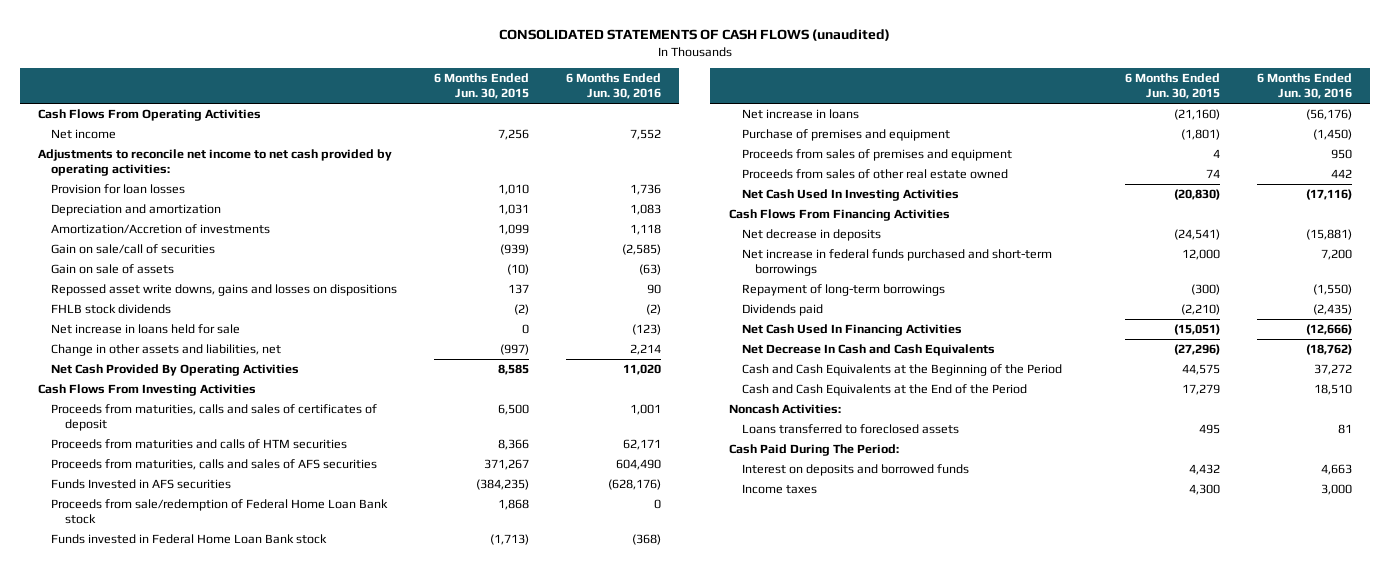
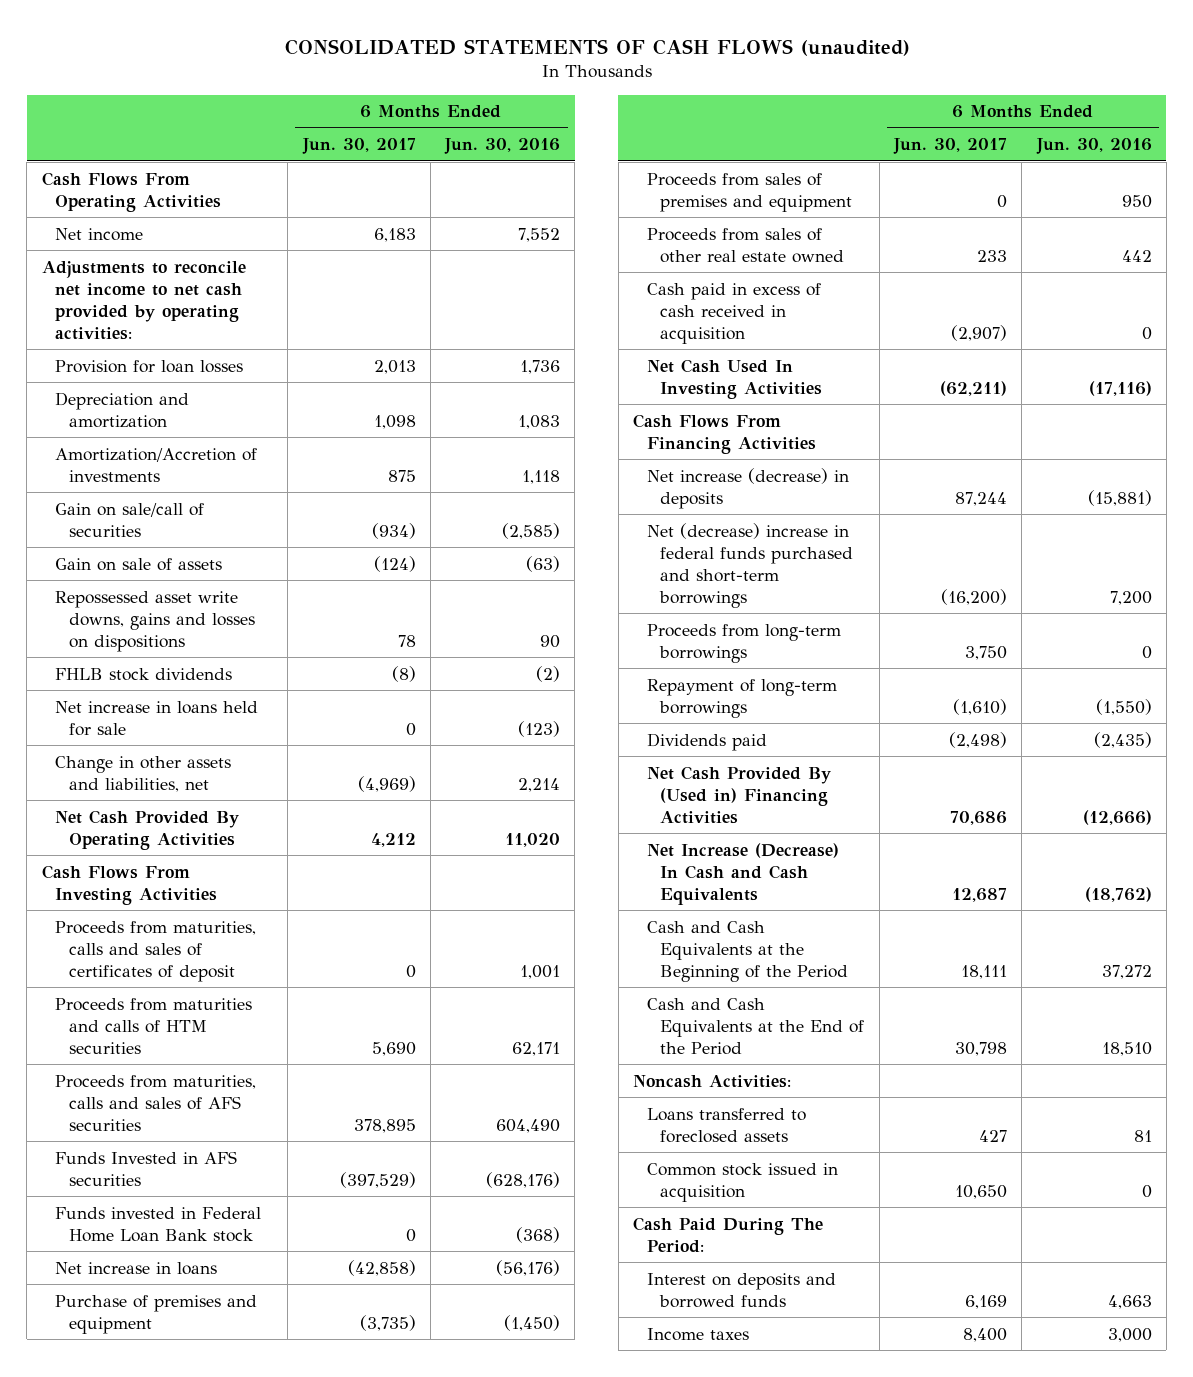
[434,73,530,100] 6 Months Ended Jun. 30, 2015 -> none
none -> [301,138,416,155] Jun. 30, 2017
[51,284,398,297] Repossed asset write downs, gains and losses on dispositions -> [55,590,256,652] Repossessed asset write downs, gains and losses on dispositions
[51,499,389,525] Proceeds from sale/redemption of Federal Home Loan Bank stock -> none
none -> [646,282,821,344] Cash paid in excess of cash received in acquisition
[741,229,881,242] Net decrease in deposits -> [646,467,849,509] Net increase (decrease) in deposits
[741,249,1052,277] Net increase in federal funds purchased and short-term borrowings -> [646,522,854,608] Net (decrease) increase in federal funds purchased and short-term borrowings
none -> [646,623,841,663] Proceeds from long-term borrowings
[741,324,962,337] Net Cash Used In Financing Activities -> [646,765,831,824] Net Cash Provided By (Used in) Financing Activities
[741,344,995,357] Net Decrease In Cash and Cash Equivalents -> [646,842,839,905] Net Increase (Decrease) In Cash and Cash Equivalents
none -> [646,1162,838,1202] Common stock issued in acquisition

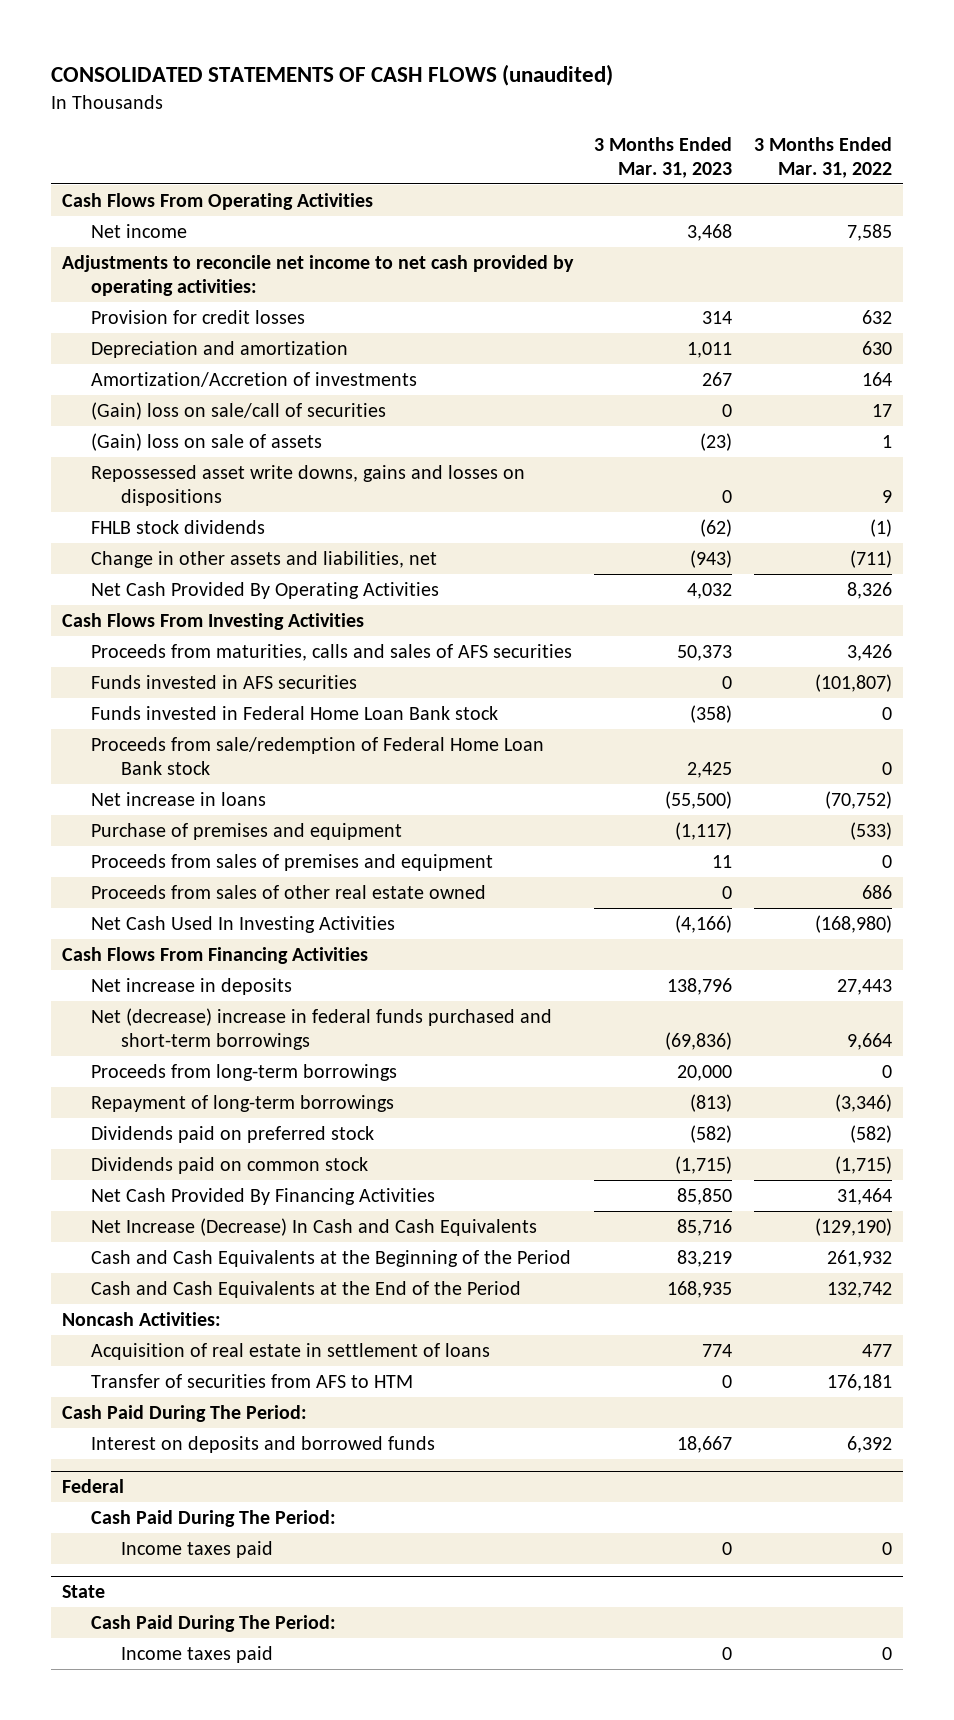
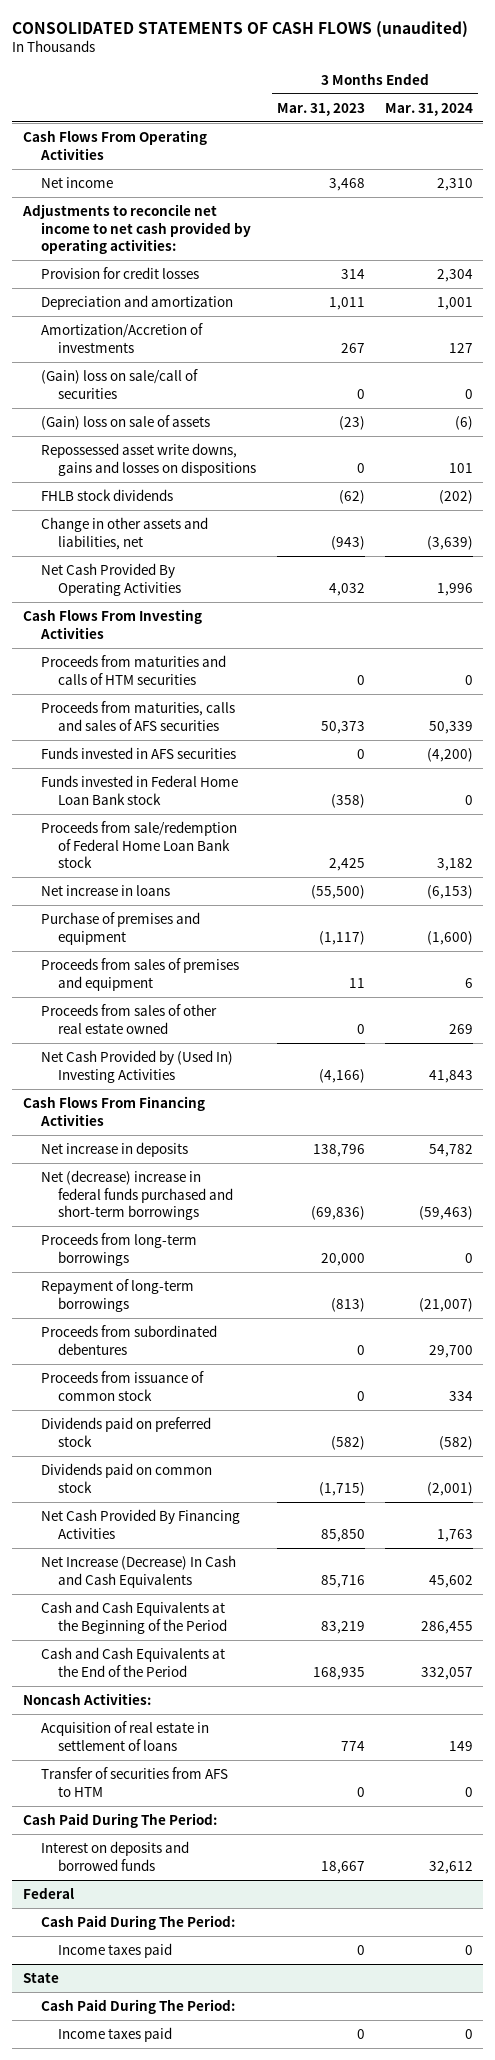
[754,136,893,178] 3 Months Ended Mar. 31, 2022 -> none
none -> [384,102,473,116] Mar. 31, 2024
none -> [40,655,226,685] Proceeds from maturities and calls of HTM securities
[91,916,396,934] Net Cash Used In Investing Activities -> [40,1050,233,1083] Net Cash Provided by (Used In) Investing Activities
none -> [40,1325,217,1355] Proceeds from subordinated debentures
none -> [40,1371,204,1401] Proceeds from issuance of common stock

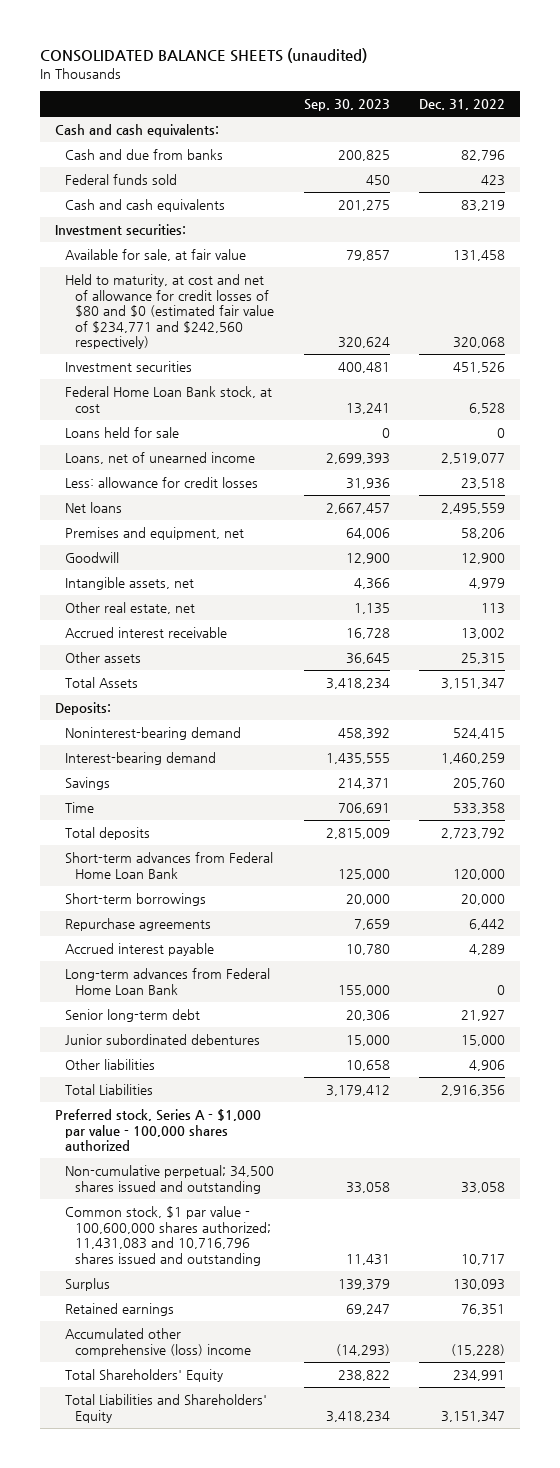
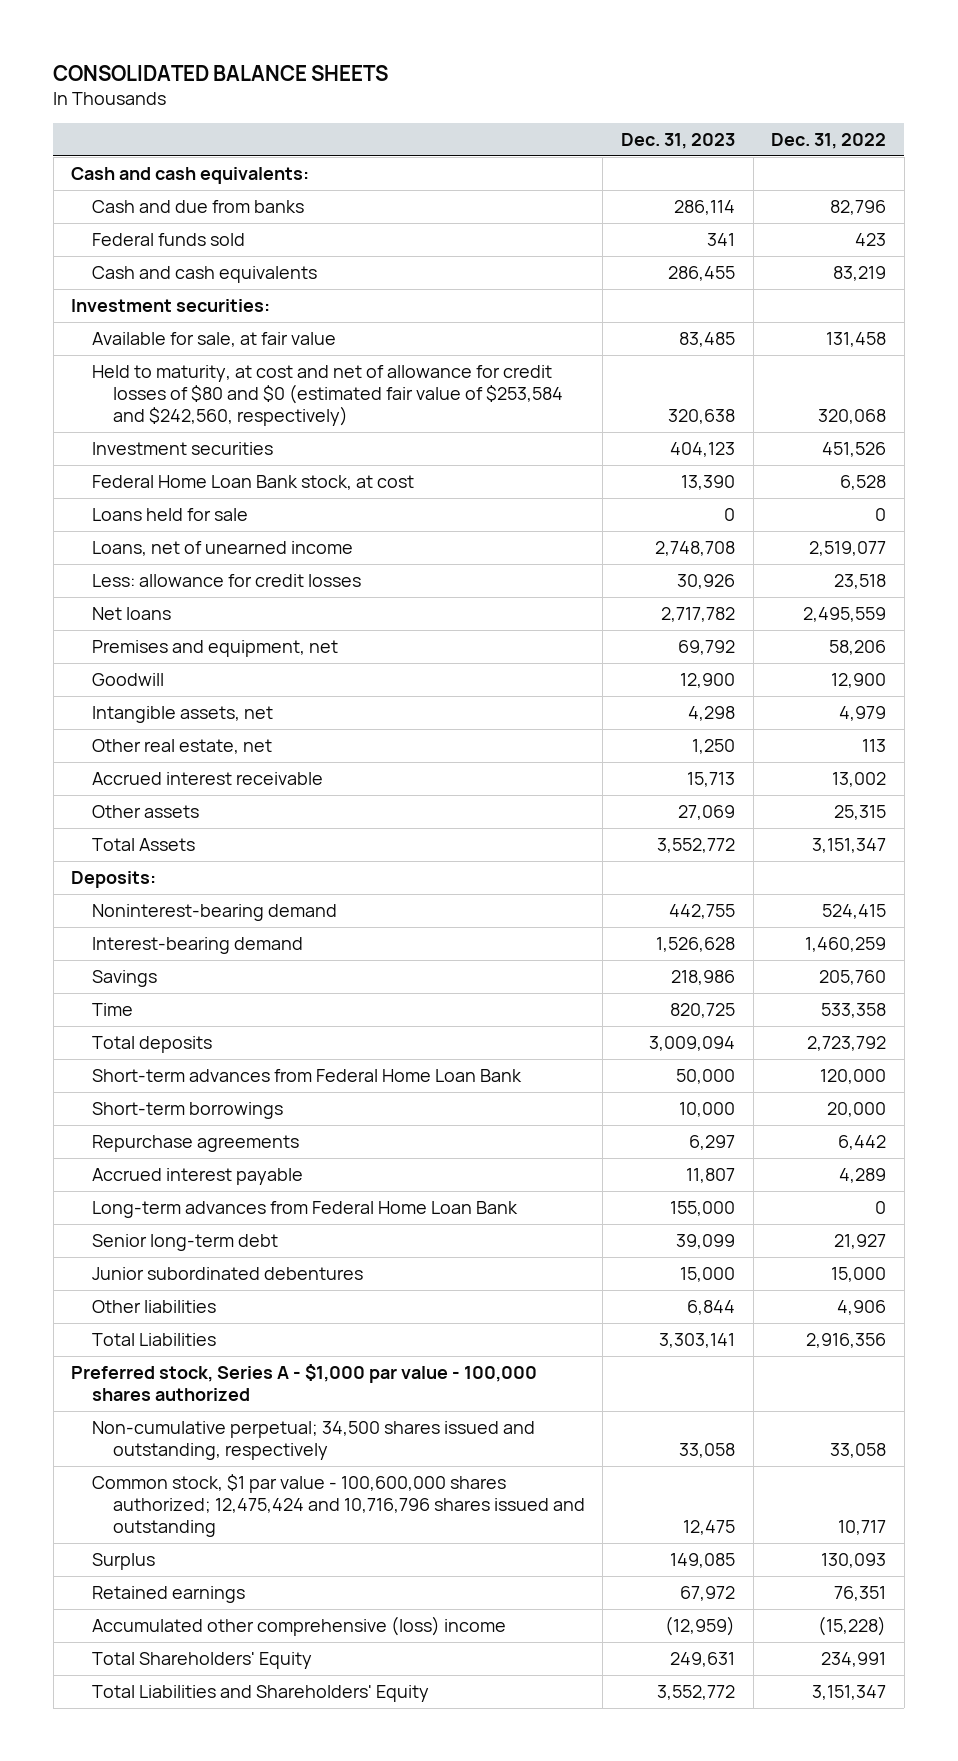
[40,48,368,64] CONSOLIDATED BALANCE SHEETS (unaudited) -> [53,64,389,81] CONSOLIDATED BALANCE SHEETS
[303,99,390,112] Sep. 30, 2023 -> none
none -> [620,132,735,149] Dec. 31, 2023
[65,274,275,350] Held to maturity, at cost and net of allowance for credit losses of $80 and $0 (estimated fair value of $234,771 and $242,560 respectively) -> [92,364,563,427] Held to maturity, at cost and net of allowance for credit losses of $80 and $0 (estimated fair value of $253,584 and $242,560, respectively)
[65,1165,275,1194] Non-cumulative perpetual; 34,500 shares issued and outstanding -> [92,1420,536,1461] Non-cumulative perpetual; 34,500 shares issued and outstanding, respectively
[65,1206,272,1266] Common stock, $1 par value - 100,600,000 shares authorized; 11,431,083 and 10,716,796 shares issued and outstanding -> [92,1473,585,1538] Common stock, $1 par value - 100,600,000 shares authorized; 12,475,424 and 10,716,796 shares issued and outstanding

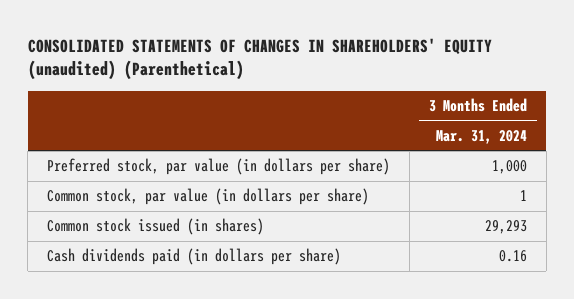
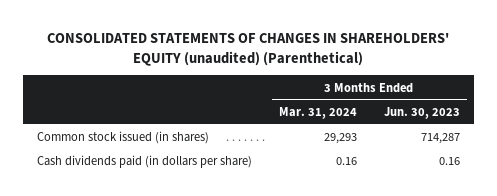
none -> [383,106,460,119] Jun. 30, 2023
[47,158,391,176] Preferred stock, par value (in dollars per share) -> none
[47,188,370,206] Common stock, par value (in dollars per share) -> none

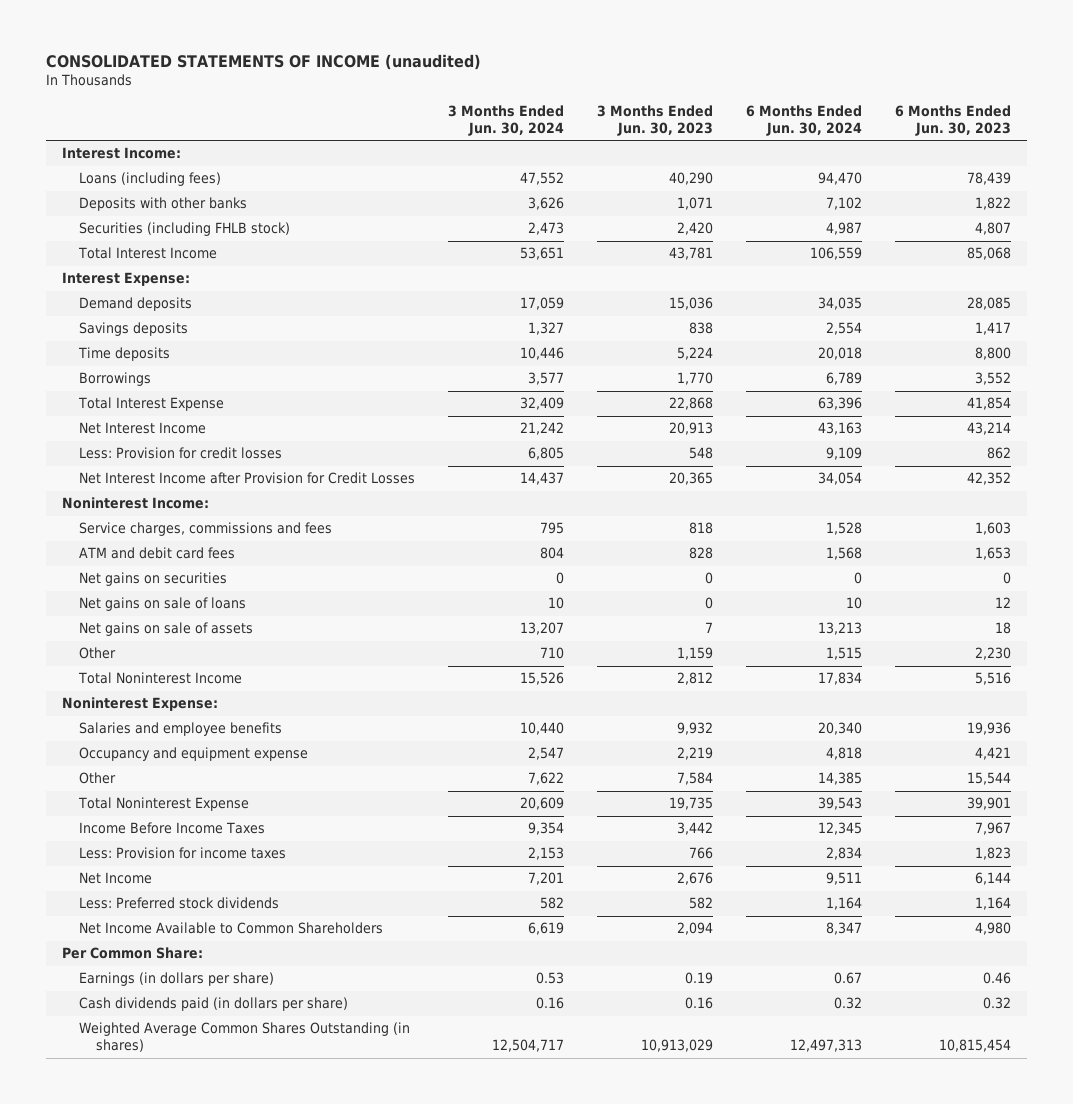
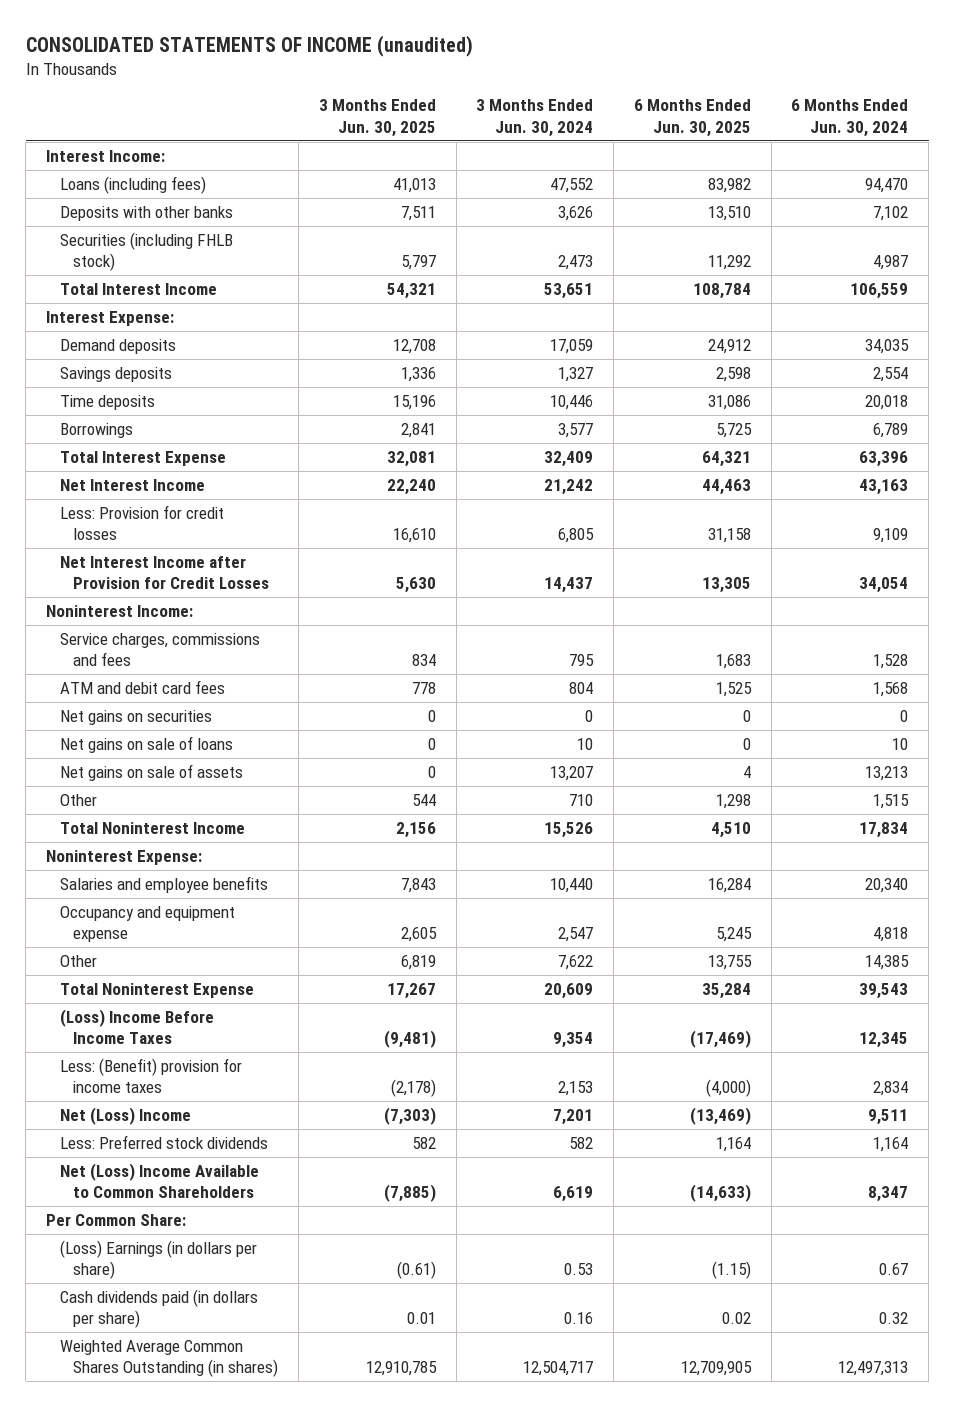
[596,105,713,136] 3 Months Ended Jun. 30, 2023 -> none
[894,105,1011,136] 6 Months Ended Jun. 30, 2023 -> none
none -> [318,99,436,137] 3 Months Ended Jun. 30, 2025
none -> [633,99,751,137] 6 Months Ended Jun. 30, 2025
[78,822,265,835] Income Before Income Taxes -> [59,1008,214,1045] (Loss) Income Before Income Taxes
[78,847,286,860] Less: Provision for income taxes -> [59,1057,242,1094] Less: (Benefit) provision for income taxes
[78,872,152,885] Net Income -> [59,1106,191,1125] Net (Loss) Income
[78,922,383,935] Net Income Available to Common Shareholders -> [59,1162,259,1199] Net (Loss) Income Available to Common Shareholders
[78,972,274,987] Earnings (in dollars per share) -> [59,1239,257,1280] (Loss) Earnings (in dollars per share)

